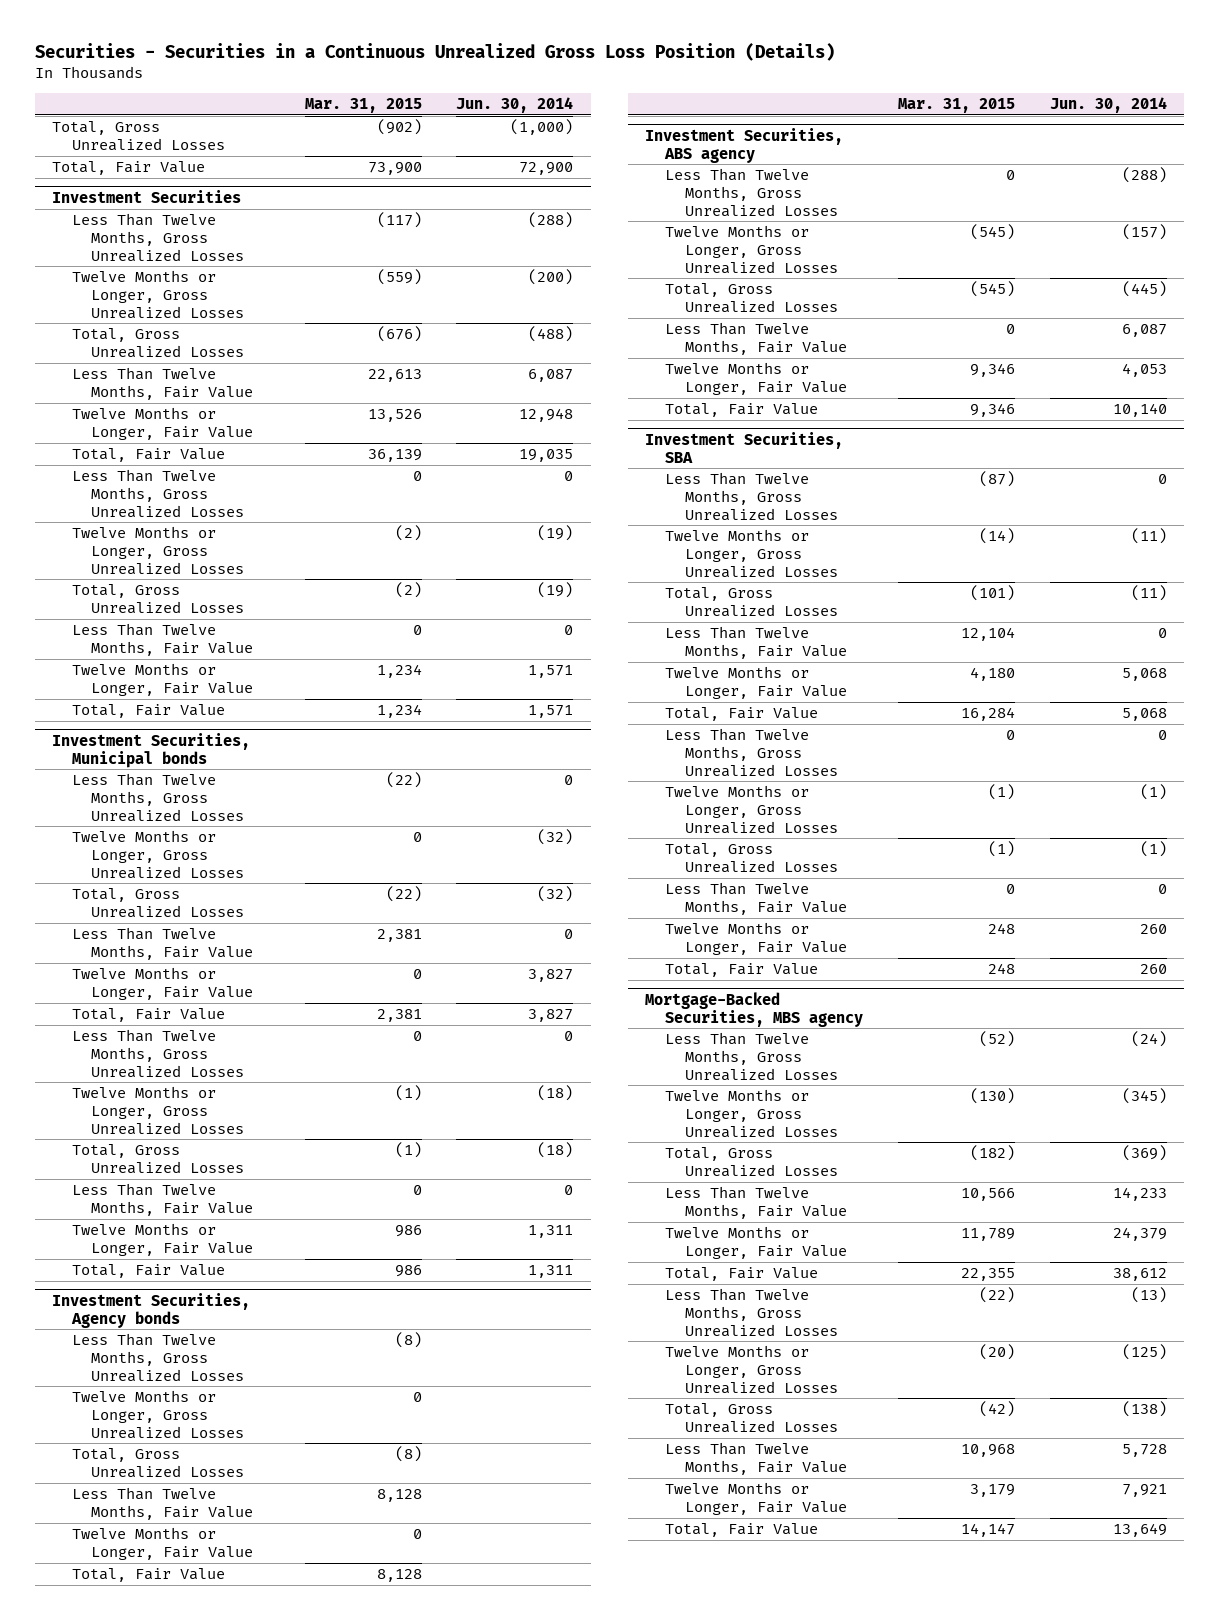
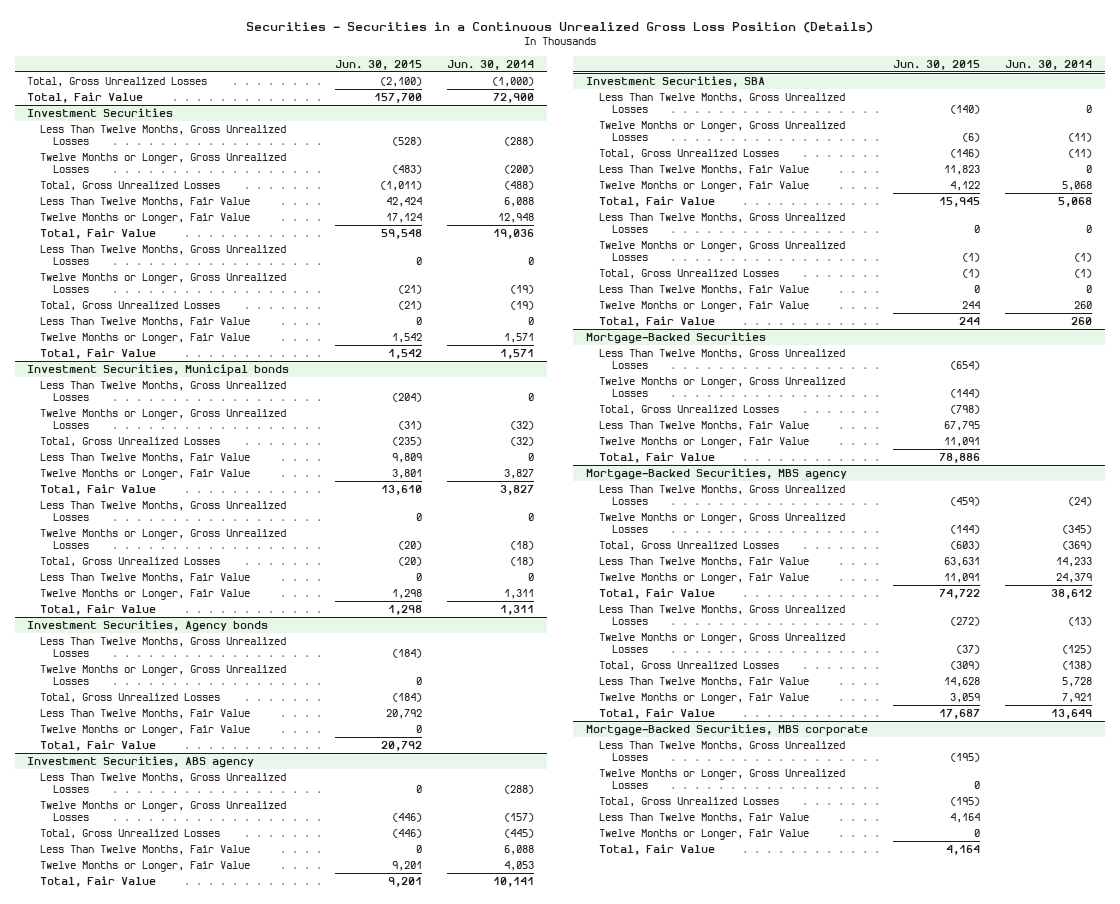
[304,98,422,114] Mar. 31, 2015 -> none
none -> [334,59,422,70] Jun. 30, 2015
[528,369,574,383] 6,087 -> [504,196,535,207] 6,088
[519,449,574,463] 19,035 -> [493,228,535,239] 19,036
[1121,324,1167,338] 6,087 -> [504,844,535,855] 6,088
[1112,403,1167,418] 10,140 -> [493,876,535,887] 10,141
none -> [585,331,766,344] Mortgage-Backed Securities
none -> [598,348,845,370] Less Than Twelve Months, Gross Unrealized Losses
none -> [598,376,845,398] Twelve Months or Longer, Gross Unrealized Losses
none -> [598,404,779,415] Total, Gross Unrealized Losses
none -> [598,420,809,431] Less Than Twelve Months, Fair Value
none -> [598,436,809,448] Twelve Months or Longer, Fair Value
none -> [598,451,715,463] Total, Fair Value
none -> [585,723,868,736] Mortgage-Backed Securities, MBS corporate
none -> [598,740,845,762] Less Than Twelve Months, Gross Unrealized Losses
none -> [598,768,845,790] Twelve Months or Longer, Gross Unrealized Losses
none -> [598,796,779,807] Total, Gross Unrealized Losses
none -> [598,812,809,823] Less Than Twelve Months, Fair Value
none -> [598,828,809,840] Twelve Months or Longer, Fair Value
none -> [598,843,715,855] Total, Fair Value

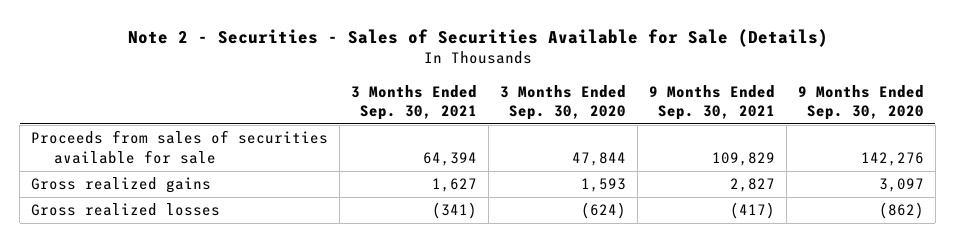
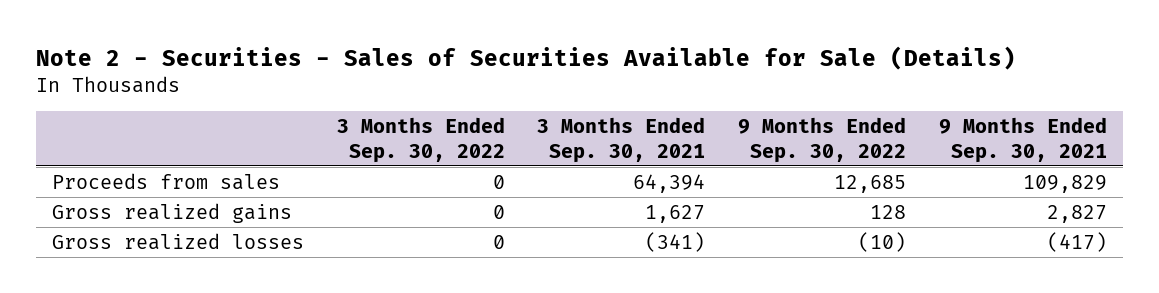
[500,84,627,120] 3 Months Ended Sep. 30, 2020 -> none
[797,84,924,120] 9 Months Ended Sep. 30, 2020 -> none
none -> [336,116,505,163] 3 Months Ended Sep. 30, 2022
none -> [738,116,907,163] 9 Months Ended Sep. 30, 2022
[31,130,329,164] Proceeds from sales of securities available for sale -> [52,172,281,190] Proceeds from sales

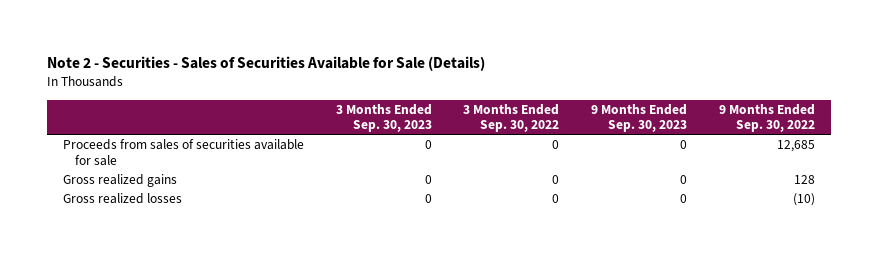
[537,116,706,163] 3 Months Ended Sep. 30, 2021 -> none
[938,116,1107,163] 9 Months Ended Sep. 30, 2021 -> none
none -> [335,103,432,133] 3 Months Ended Sep. 30, 2023
none -> [591,103,688,133] 9 Months Ended Sep. 30, 2023
[52,172,281,190] Proceeds from sales -> [62,139,304,166] Proceeds from sales of securities available for sale

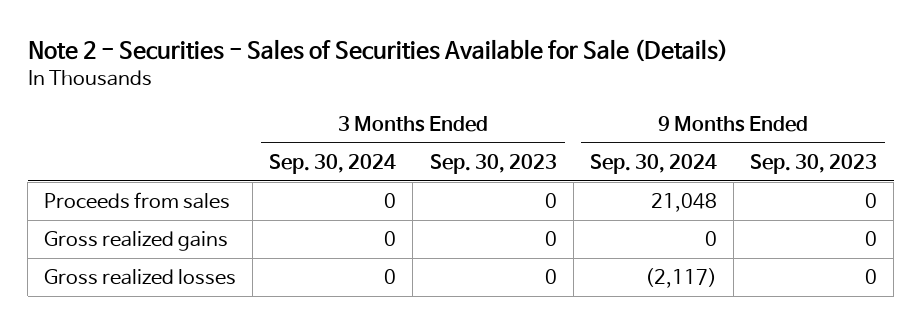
[463,103,560,133] 3 Months Ended Sep. 30, 2022 -> none
[718,103,815,133] 9 Months Ended Sep. 30, 2022 -> none
none -> [269,153,397,174] Sep. 30, 2024
none -> [589,153,717,174] Sep. 30, 2024
[62,139,304,166] Proceeds from sales of securities available for sale -> [44,192,231,210] Proceeds from sales

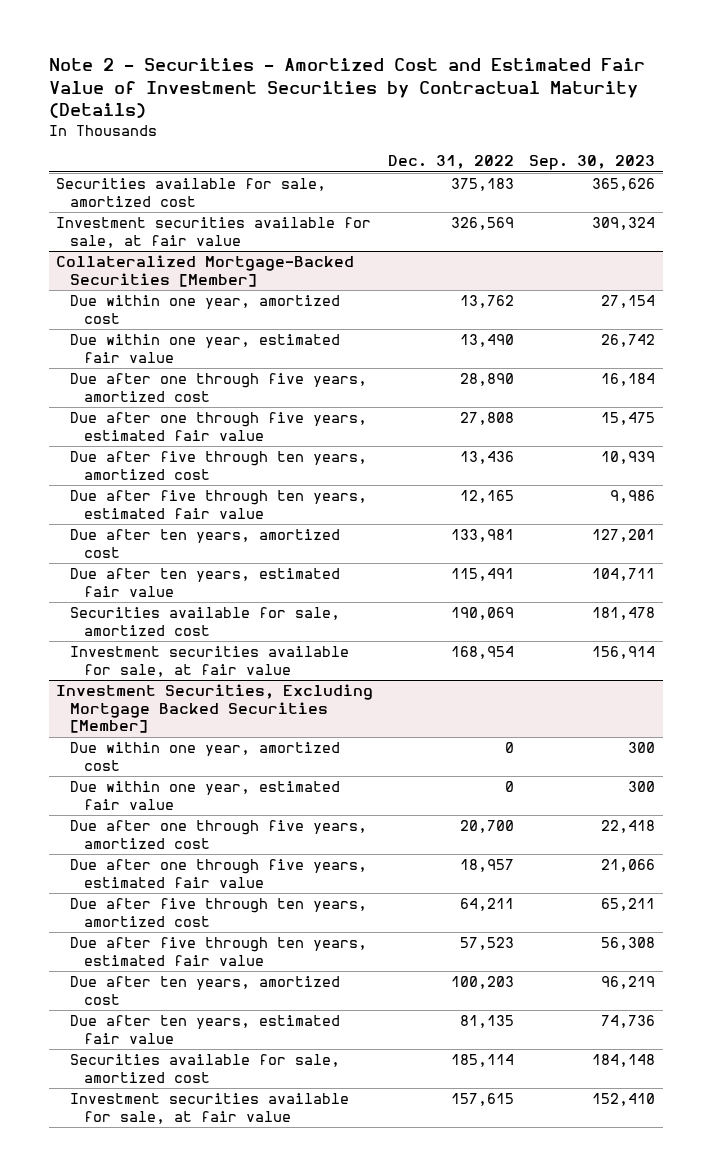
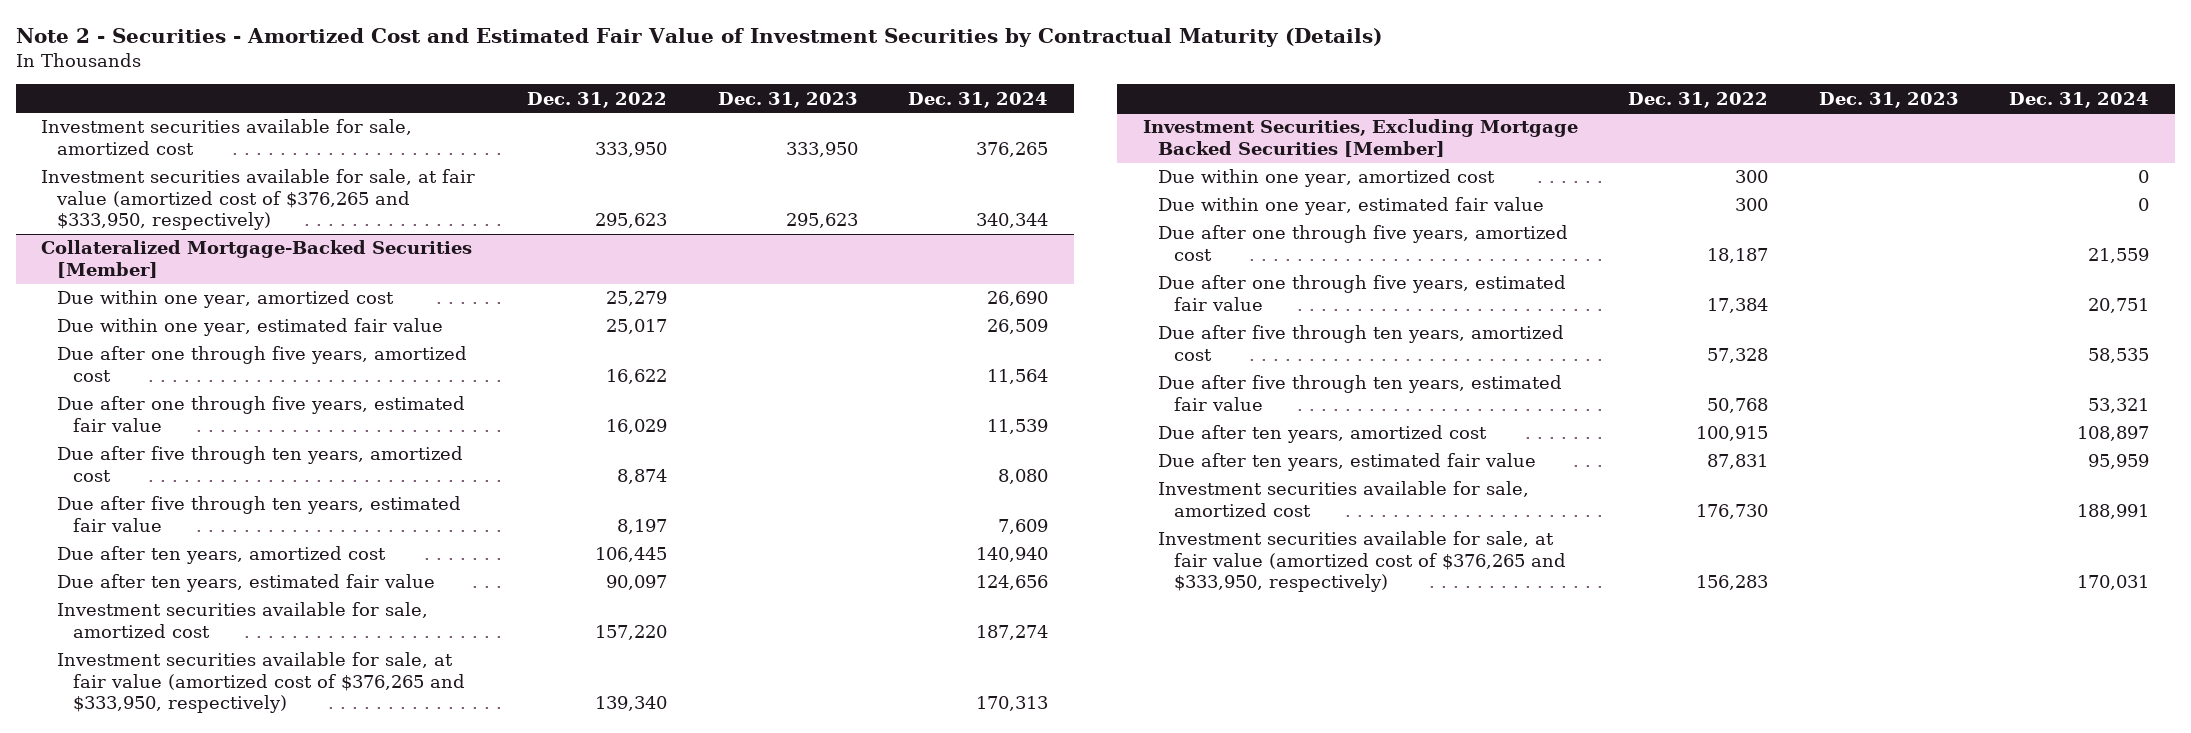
[529,155,656,171] Sep. 30, 2023 -> none
none -> [717,91,858,108] Dec. 31, 2023
none -> [908,91,1049,108] Dec. 31, 2024
[56,178,327,207] Securities available for sale, amortized cost -> [41,119,413,155] Investment securities available for sale, amortized cost
[451,178,515,192] 375,183 -> [595,141,668,157] 333,950
[56,217,372,248] Investment securities available for sale, at fair value -> [41,169,476,231] Investment securities available for sale, at fair value (amortized cost of $376,265 and $333,950, respectively)
[451,217,515,231] 326,569 -> [595,213,668,229] 295,623
[460,295,515,309] 13,762 -> [606,291,668,307] 25,279
[460,334,515,348] 13,490 -> [606,319,668,335] 25,017
[460,373,515,387] 28,890 -> [606,368,668,384] 16,622
[460,412,515,426] 27,808 -> [606,418,668,434] 16,029
[460,451,515,465] 13,436 -> [617,468,668,484] 8,874
[460,490,515,504] 12,165 -> [617,518,668,534] 8,197
[451,529,515,543] 133,981 -> [595,547,668,563] 106,445
[451,568,515,582] 115,491 -> [606,575,668,591] 90,097
[70,607,341,636] Securities available for sale, amortized cost -> [57,602,429,638] Investment securities available for sale, amortized cost
[451,607,515,621] 190,069 -> [595,624,668,640] 157,220
[70,646,350,677] Investment securities available for sale, at fair value -> [57,652,465,714] Investment securities available for sale, at fair value (amortized cost of $376,265 and $333,950, respectively)
[451,646,515,660] 168,954 -> [595,696,668,712] 139,340
[505,742,515,754] 0 -> [1735,170,1769,184] 300
[505,781,515,793] 0 -> [1735,198,1769,212] 300
[460,820,515,834] 20,700 -> [1707,247,1769,263] 18,187
[460,859,515,873] 18,957 -> [1707,297,1769,313] 17,384
[460,898,515,912] 64,211 -> [1707,347,1769,363] 57,328
[460,937,515,951] 57,523 -> [1707,397,1769,413] 50,768
[451,976,515,990] 100,203 -> [1696,426,1769,442] 100,915
[460,1015,515,1029] 81,135 -> [1707,454,1769,470] 87,831
[70,1054,341,1083] Securities available for sale, amortized cost -> [1158,481,1530,517] Investment securities available for sale, amortized cost
[451,1054,515,1068] 185,114 -> [1696,503,1769,519] 176,730
[70,1093,350,1124] Investment securities available for sale, at fair value -> [1158,531,1566,593] Investment securities available for sale, at fair value (amortized cost of $376,265 and $333,950, respectively)
[451,1093,515,1107] 157,615 -> [1696,575,1769,591] 156,283

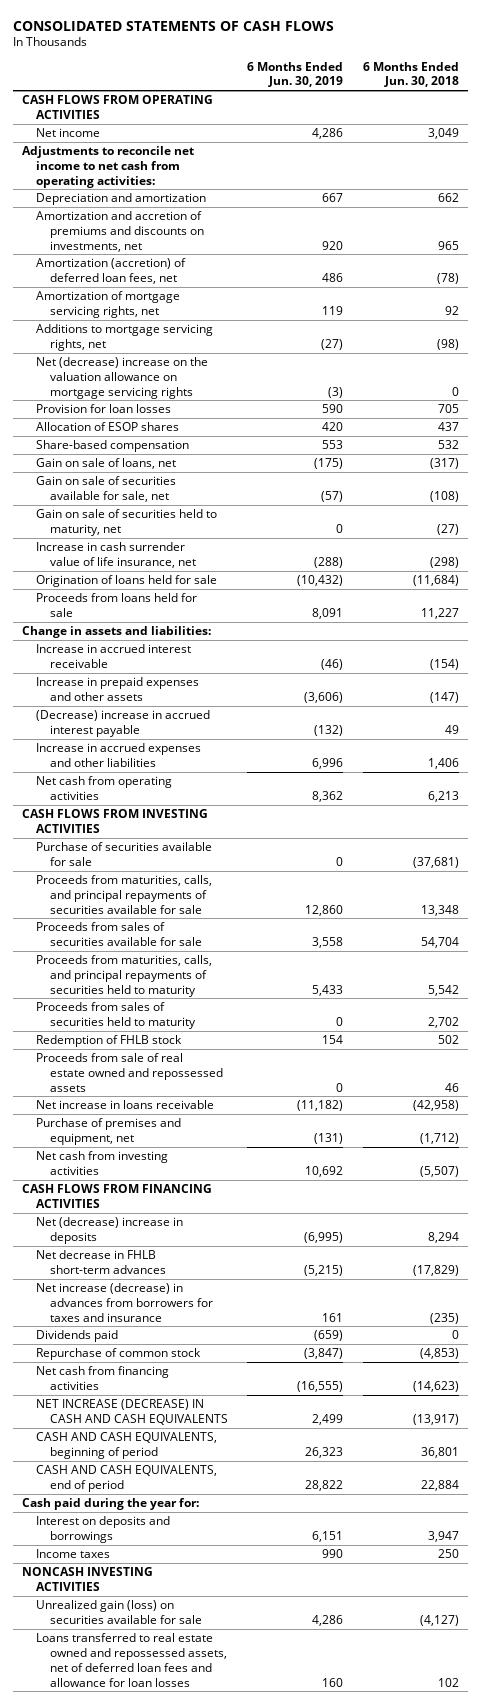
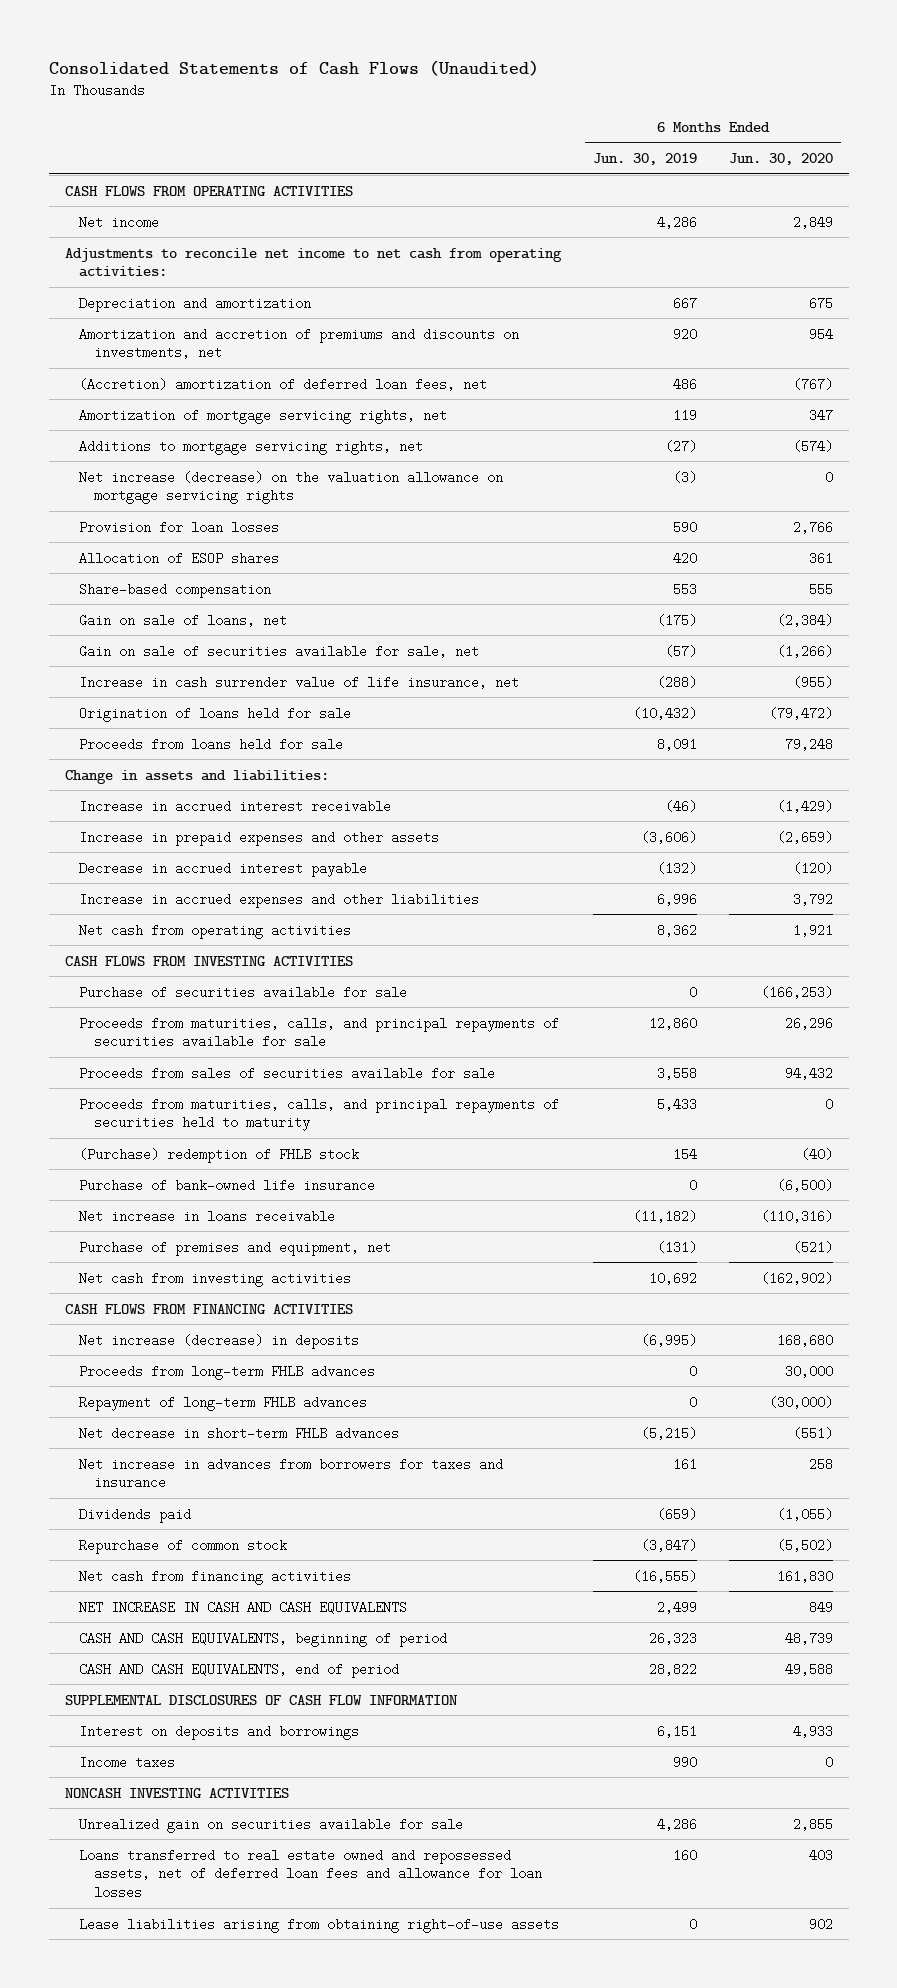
[12,20,334,31] CONSOLIDATED STATEMENTS OF CASH FLOWS -> [48,59,539,76] Consolidated Statements of Cash Flows (Unaudited)
[362,61,459,88] 6 Months Ended Jun. 30, 2018 -> none
none -> [728,153,833,166] Jun. 30, 2020
[36,257,187,284] Amortization (accretion) of deferred loan fees, net -> [79,377,488,391] (Accretion) amortization of deferred loan fees, net
[36,356,209,399] Net (decrease) increase on the valuation allowance on mortgage servicing rights -> [79,470,504,505] Net increase (decrease) on the valuation allowance on mortgage servicing rights
[36,508,218,536] Gain on sale of securities held to maturity, net -> none
[36,709,211,737] (Decrease) increase in accrued interest payable -> [79,861,368,877] Decrease in accrued interest payable
[36,1001,196,1029] Proceeds from sales of securities held to maturity -> none
[36,1052,223,1092] Proceeds from sale of real estate owned and repossessed assets -> none
[36,1034,183,1047] Redemption of FHLB stock -> [79,1147,360,1163] (Purchase) redemption of FHLB stock
none -> [79,1178,376,1192] Purchase of bank-owned life insurance
[36,1216,184,1244] Net (decrease) increase in deposits -> [79,1333,360,1349] Net increase (decrease) in deposits
none -> [79,1364,376,1380] Proceeds from long-term FHLB advances
none -> [79,1395,368,1411] Repayment of long-term FHLB advances
[36,1249,166,1274] Net decrease in FHLB short-term advances -> [79,1426,400,1440] Net decrease in short-term FHLB advances
[36,1282,213,1322] Net increase (decrease) in advances from borrowers for taxes and insurance -> [79,1457,504,1490] Net increase in advances from borrowers for taxes and insurance
[36,1398,228,1425] NET INCREASE (DECREASE) IN CASH AND CASH EQUIVALENTS -> [79,1600,408,1614] NET INCREASE IN CASH AND CASH EQUIVALENTS
[22,1497,200,1510] Cash paid during the year for: -> none
none -> [64,1694,458,1705] SUPPLEMENTAL DISCLOSURES OF CASH FLOW INFORMATION
[36,1599,202,1624] Unrealized gain (loss) on securities available for sale -> [79,1817,464,1833] Unrealized gain on securities available for sale
none -> [79,1917,560,1933] Lease liabilities arising from obtaining right-of-use assets

